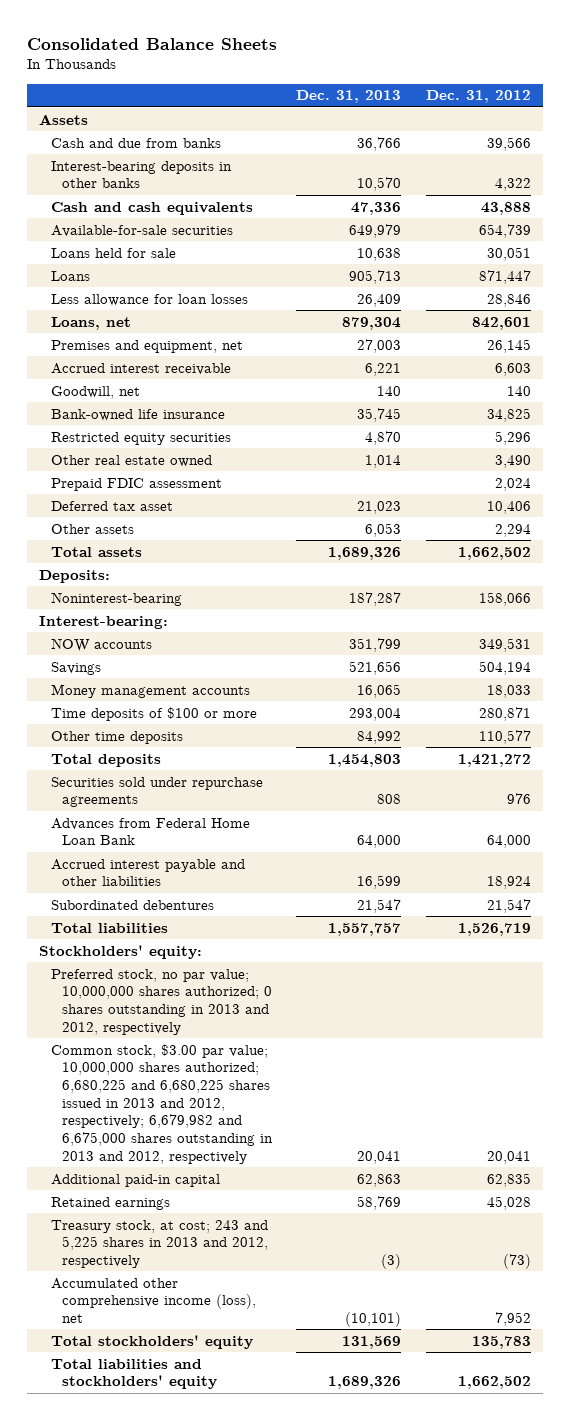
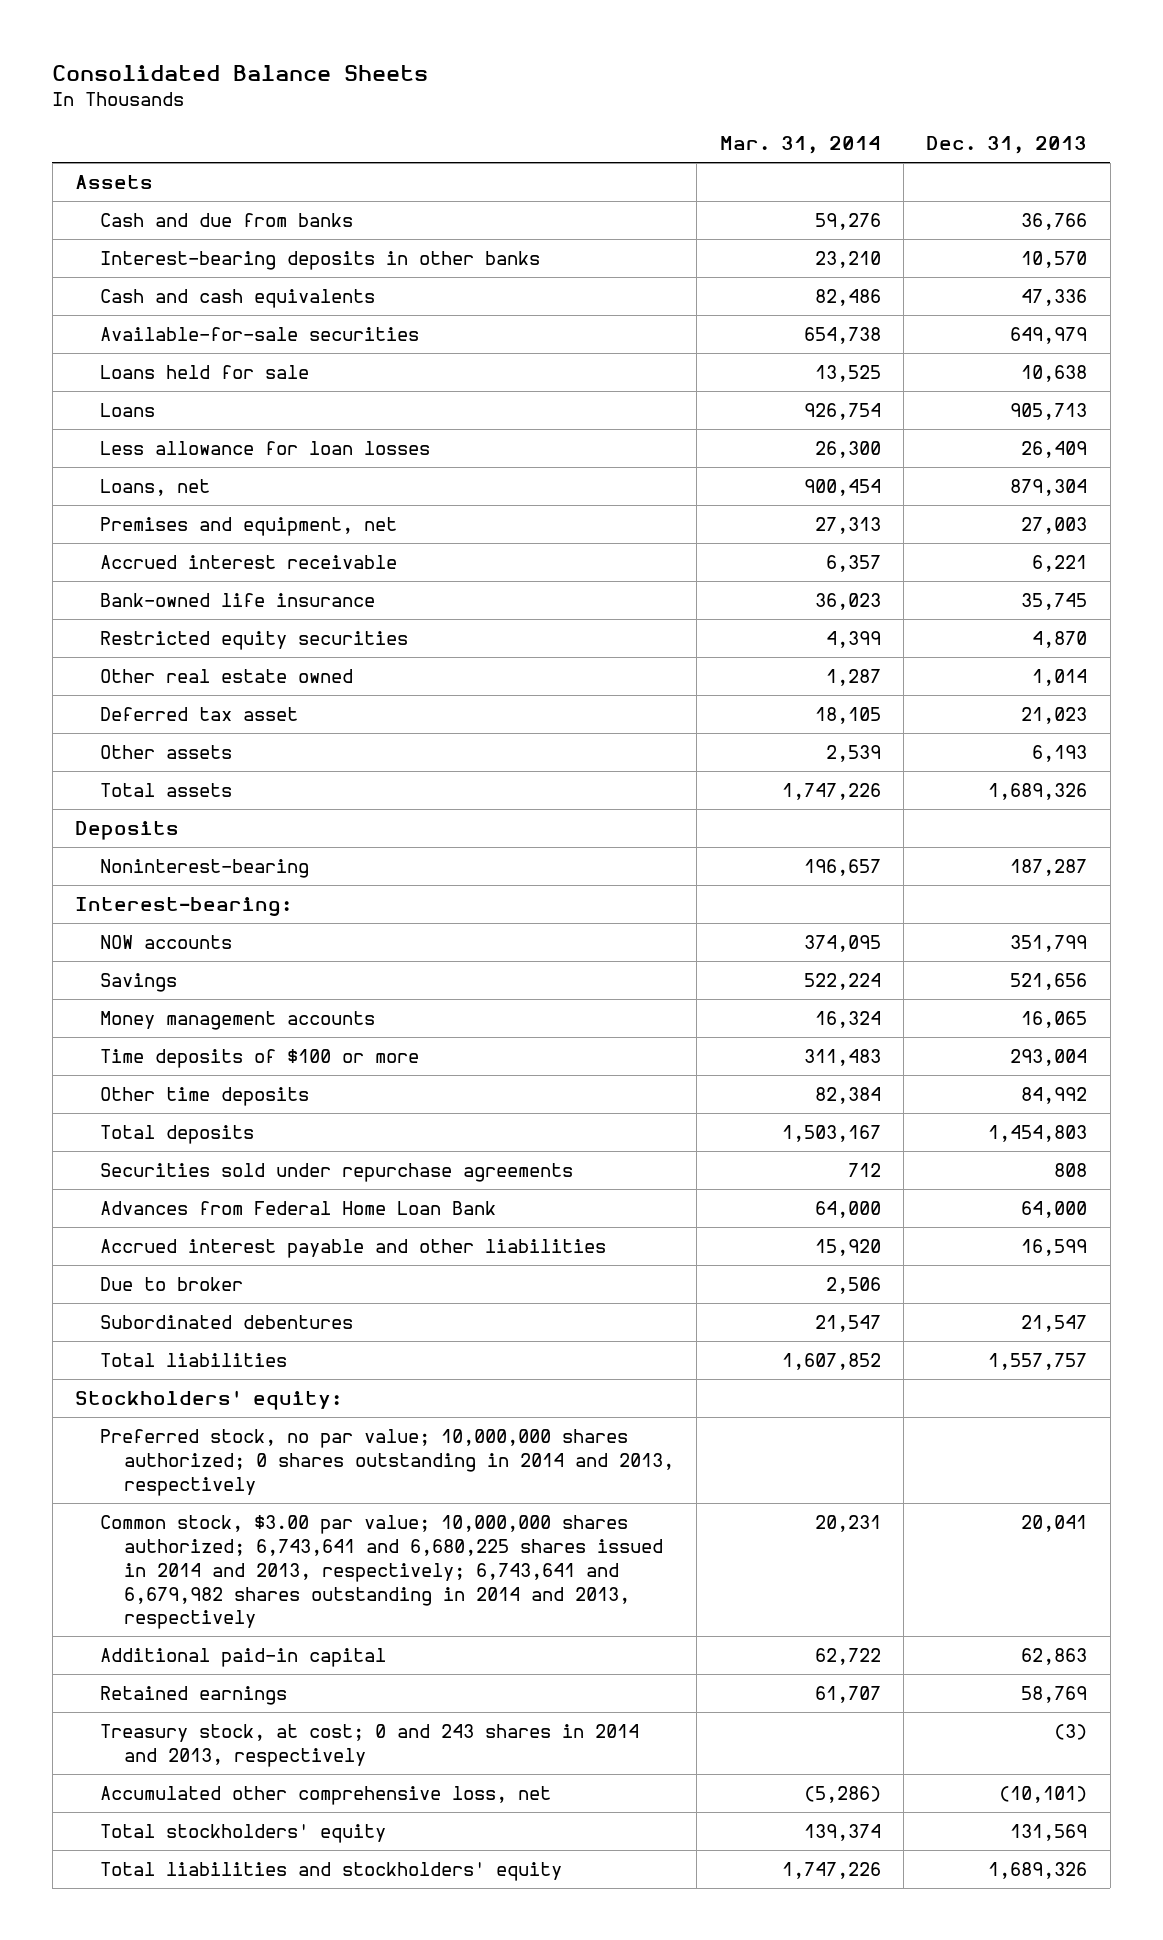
[425,90,531,104] Dec. 31, 2012 -> none
none -> [719,136,881,155] Mar. 31, 2014
[50,385,140,399] Goodwill, net -> none
[50,477,222,491] Prepaid FDIC assessment -> none
[365,522,402,537] 6,053 -> [1032,745,1088,763] 6,193
[39,569,111,583] Deposits: -> [75,821,180,841] Deposits
none -> [99,1277,243,1292] Due to broker
[50,968,273,1035] Preferred stock, no par value; 10,000,000 shares authorized; 0 shares outstanding in 2013 and 2012, respectively -> [99,1429,675,1496] Preferred stock, no par value; 10,000,000 shares authorized; 0 shares outstanding in 2014 and 2013, respectively
[50,1043,274,1164] Common stock, $3.00 par value; 10,000,000 shares authorized; 6,680,225 and 6,680,225 shares issued in 2013 and 2012, respectively; 6,679,982 and 6,675,000 shares outstanding in 2013 and 2012, respectively -> [99,1515,664,1630] Common stock, $3.00 par value; 10,000,000 shares authorized; 6,743,641 and 6,680,225 shares issued in 2014 and 2013, respectively; 6,743,641 and 6,679,982 shares outstanding in 2014 and 2013, respectively
[50,1219,269,1268] Treasury stock, at cost; 243 and 5,225 shares in 2013 and 2012, respectively -> [99,1724,639,1767] Treasury stock, at cost; 0 and 243 shares in 2014 and 2013, respectively
[50,1277,257,1323] Accumulated other comprehensive income (loss), net -> [99,1786,551,1806] Accumulated other comprehensive loss, net

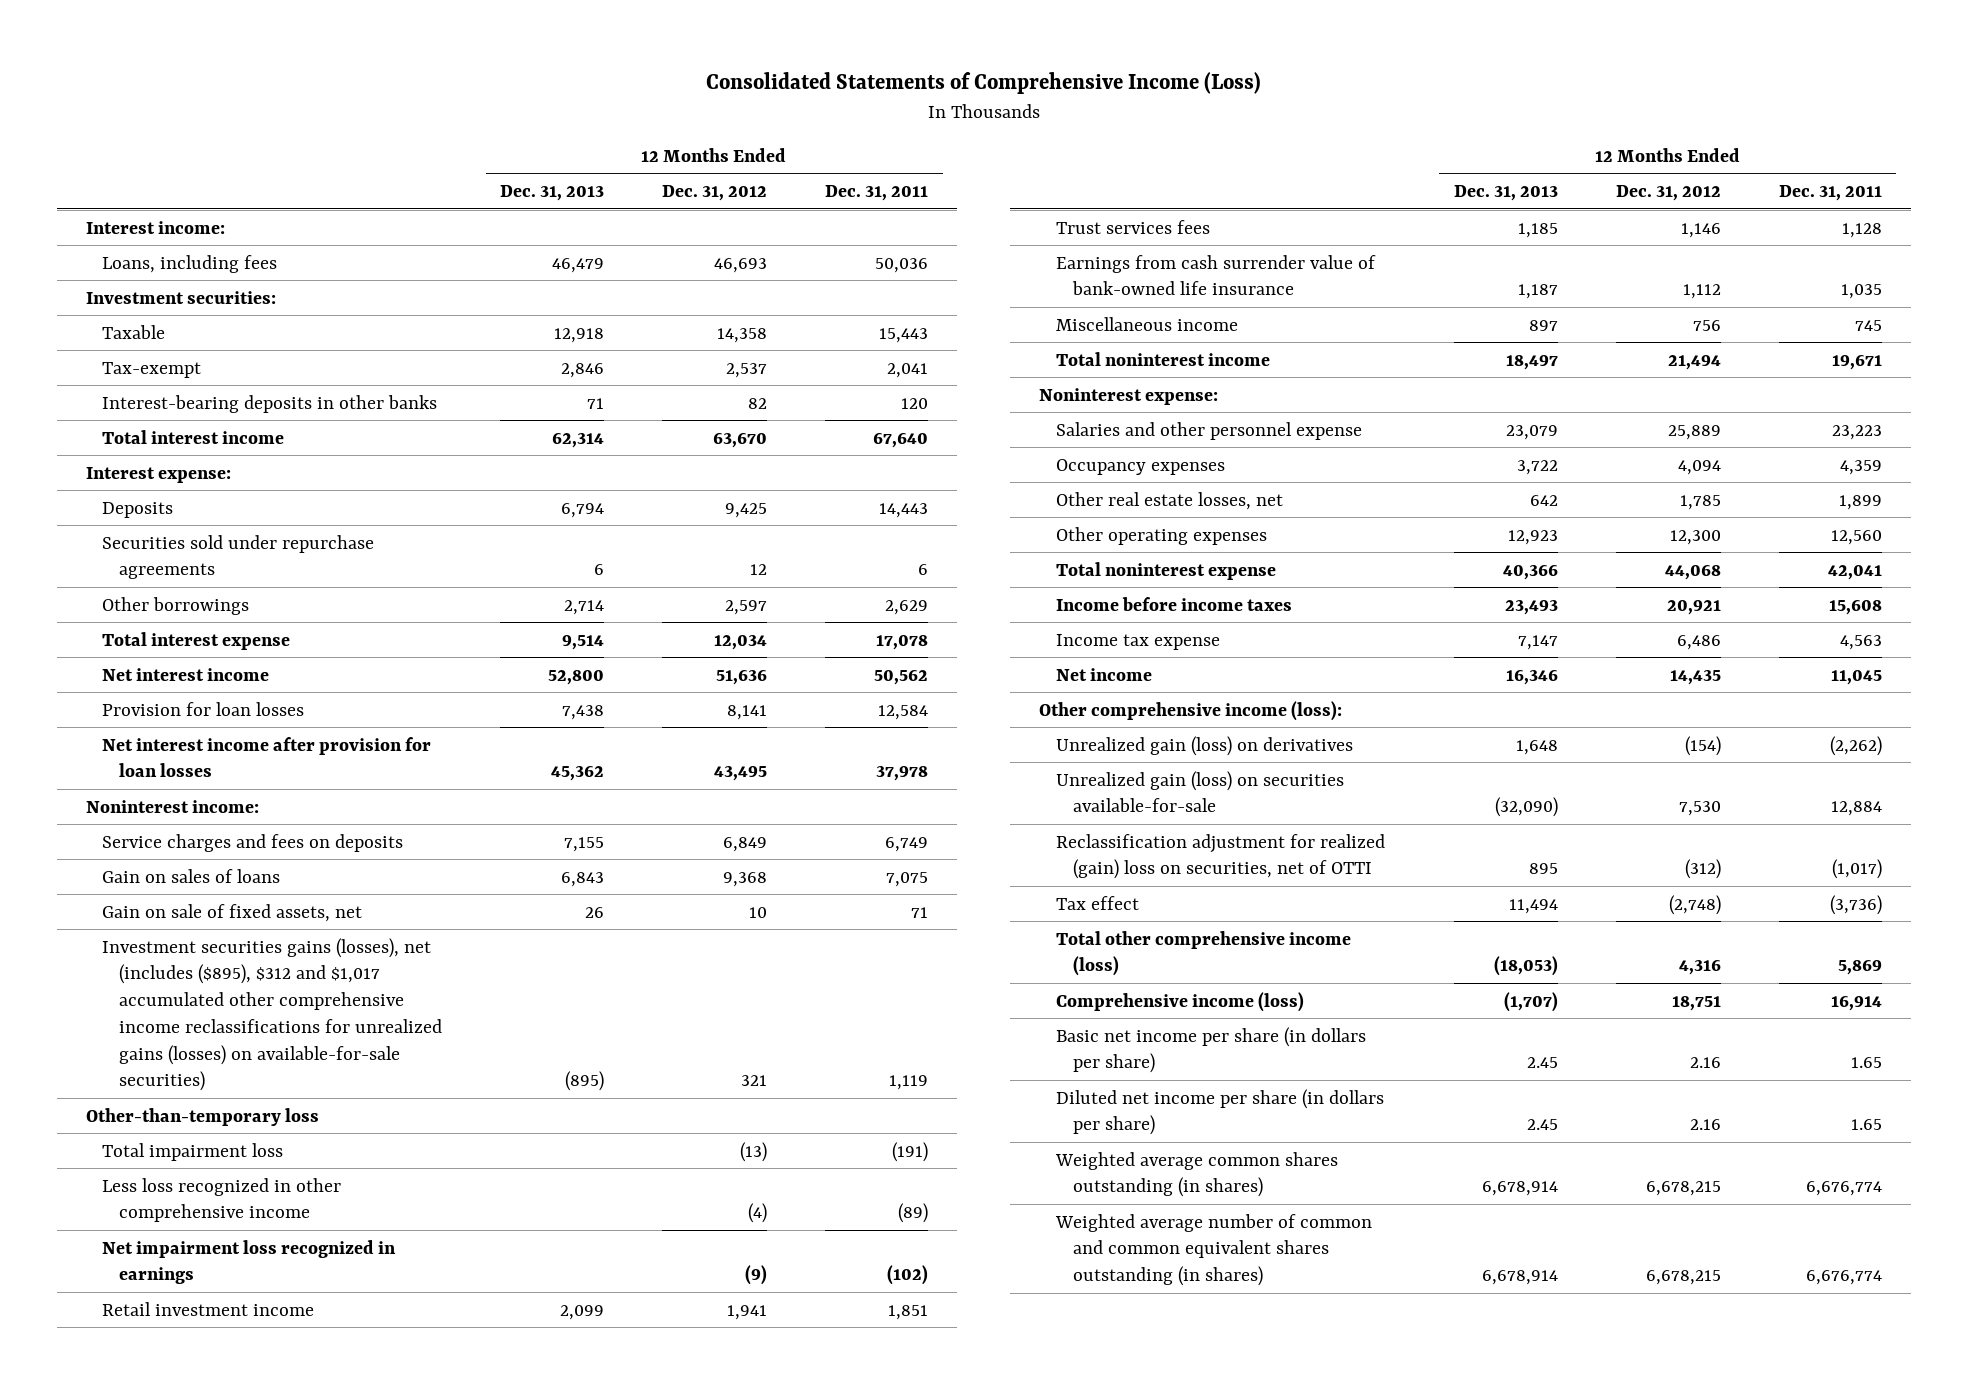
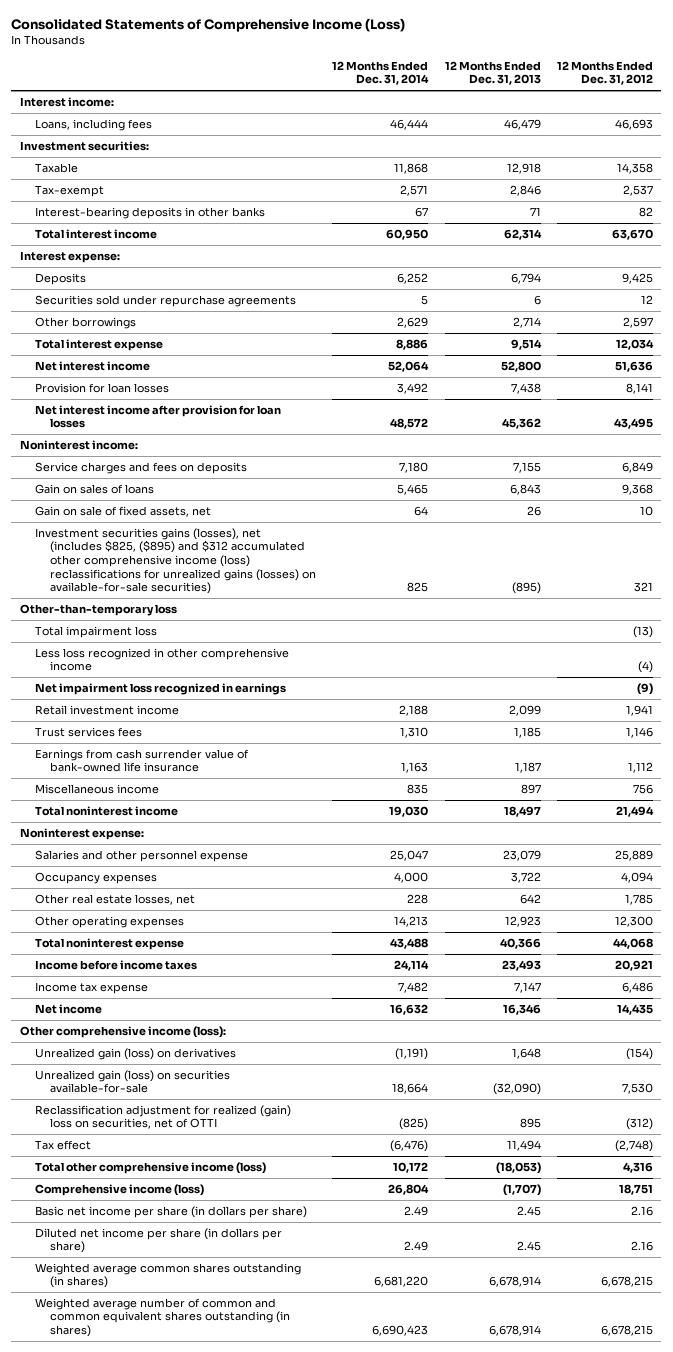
[825,185,929,202] Dec. 31, 2011 -> none
none -> [332,60,430,86] 12 Months Ended Dec. 31, 2014
[102,937,442,1092] Investment securities gains (losses), net (includes ($895), $312 and $1,017 accumulated other comprehensive income reclassifications for unrealized gains (losses) on available-for-sale securities) -> [34,527,316,595] Investment securities gains (losses), net (includes $825, ($895) and $312 accumulated other comprehensive income (loss) reclassifications for unrealized gains (losses) on available-for-sale securities)

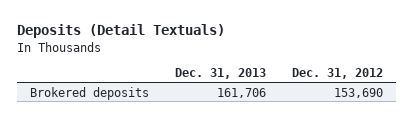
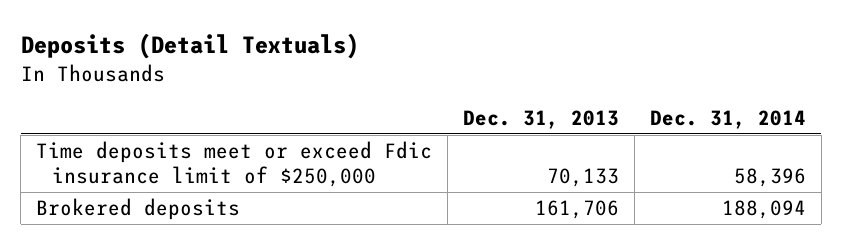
[291,68,383,80] Dec. 31, 2012 -> none
none -> [649,109,806,129] Dec. 31, 2014
none -> [36,141,433,187] Time deposits meet or exceed Fdic insurance limit of $250,000

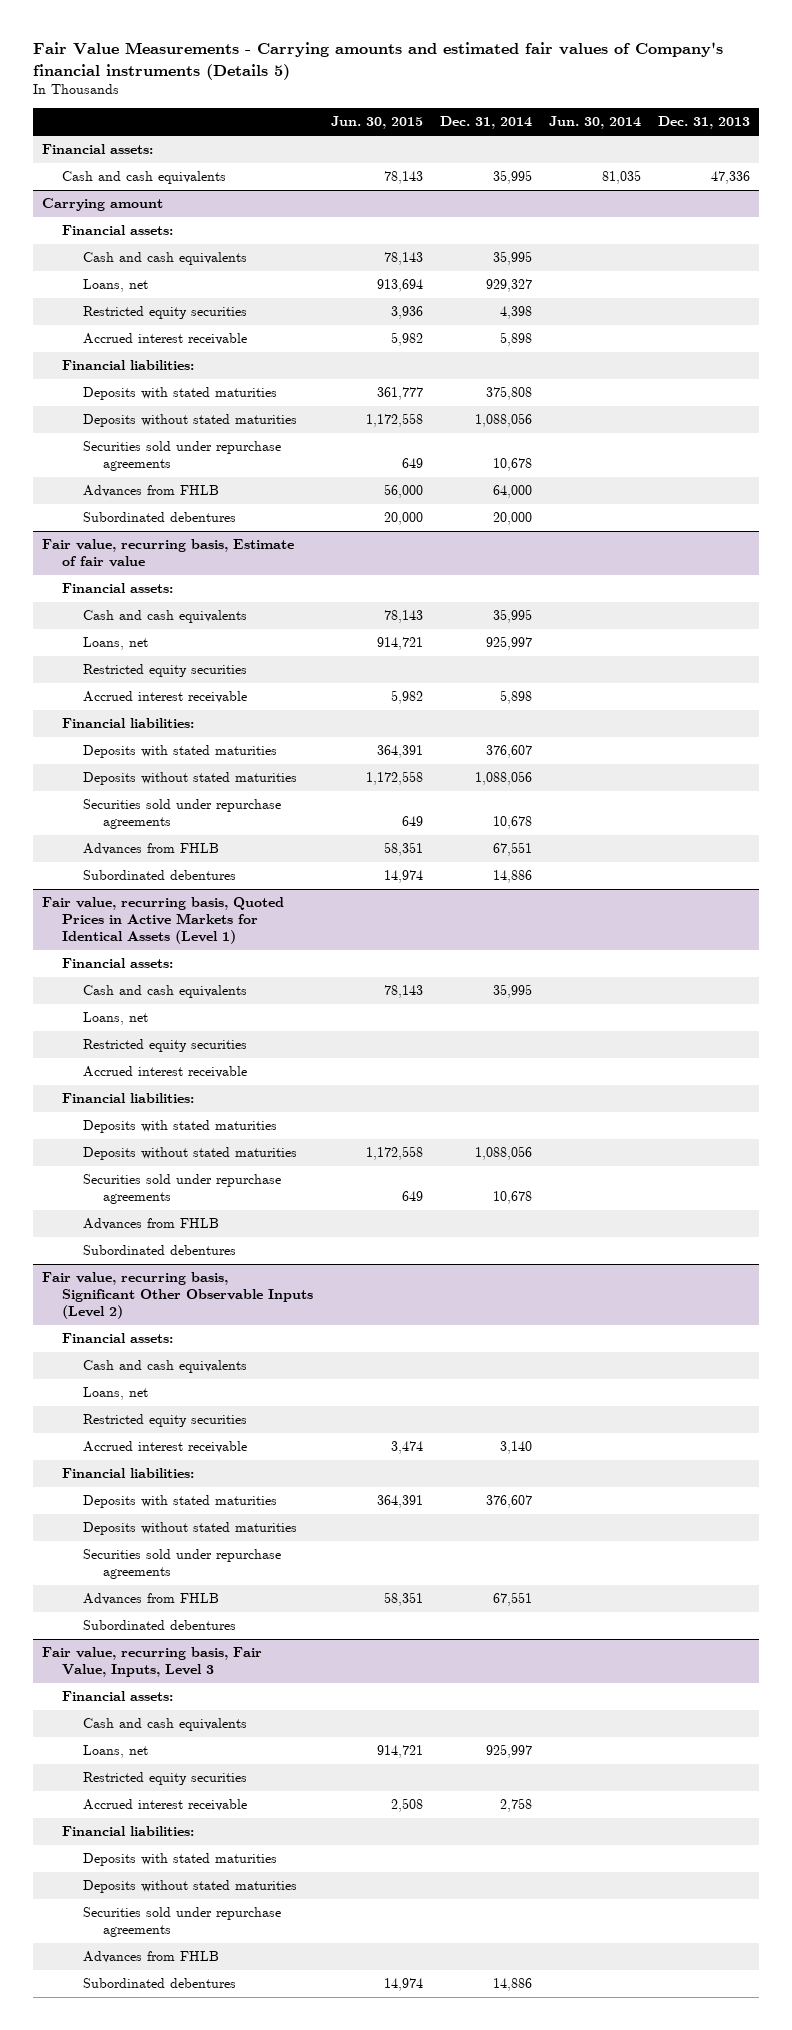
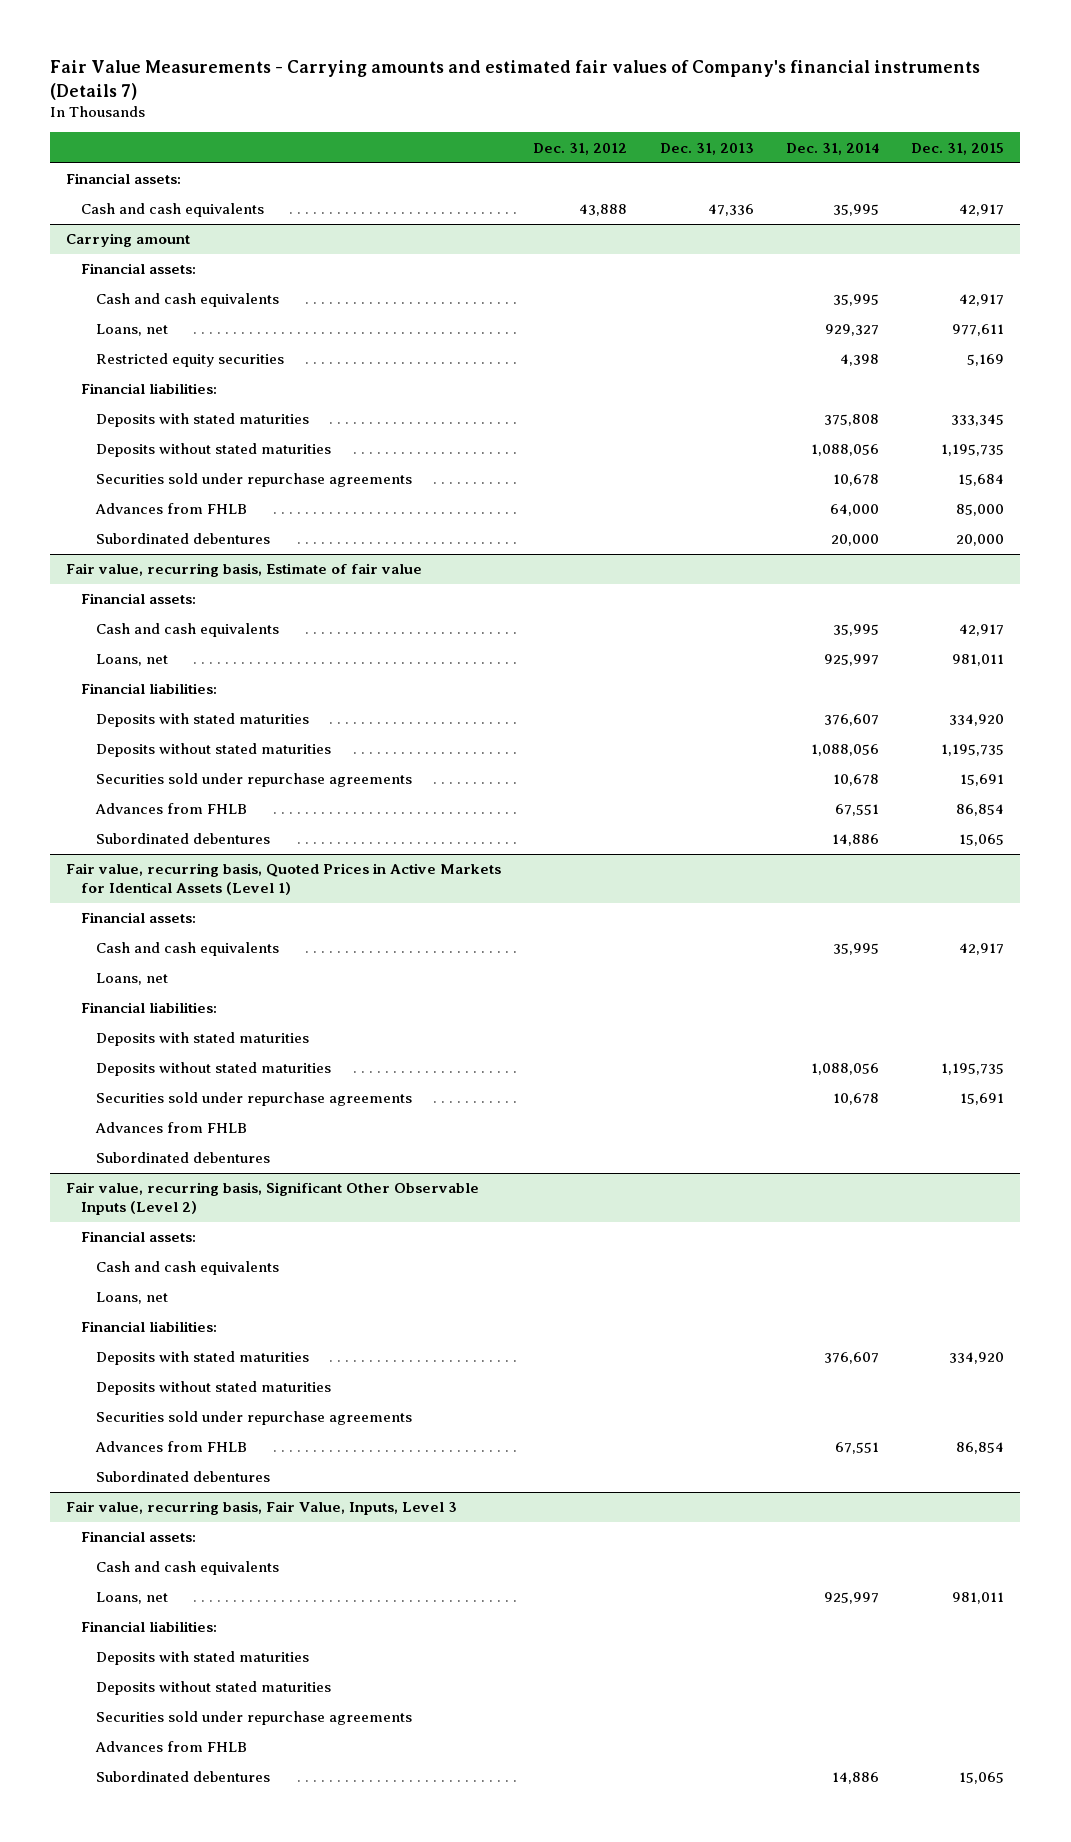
[33,42,724,80] Fair Value Measurements - Carrying amounts and estimated fair values of Company's financial instruments (Details 5) -> [50,60,981,100] Fair Value Measurements - Carrying amounts and estimated fair values of Company's financial instruments (Details 7)
[330,116,423,130] Jun. 30, 2015 -> none
[548,116,641,130] Jun. 30, 2014 -> none
none -> [533,142,628,155] Dec. 31, 2012
none -> [911,142,1005,155] Dec. 31, 2015
[82,333,247,346] Accrued interest receivable -> none
[82,664,247,678] Restricted equity securities -> none
[82,691,247,704] Accrued interest receivable -> none
[82,1039,247,1053] Restricted equity securities -> none
[82,1066,247,1079] Accrued interest receivable -> none
[82,1414,247,1428] Restricted equity securities -> none
[82,1441,247,1454] Accrued interest receivable -> none
[82,1772,247,1786] Restricted equity securities -> none
[82,1799,247,1812] Accrued interest receivable -> none

